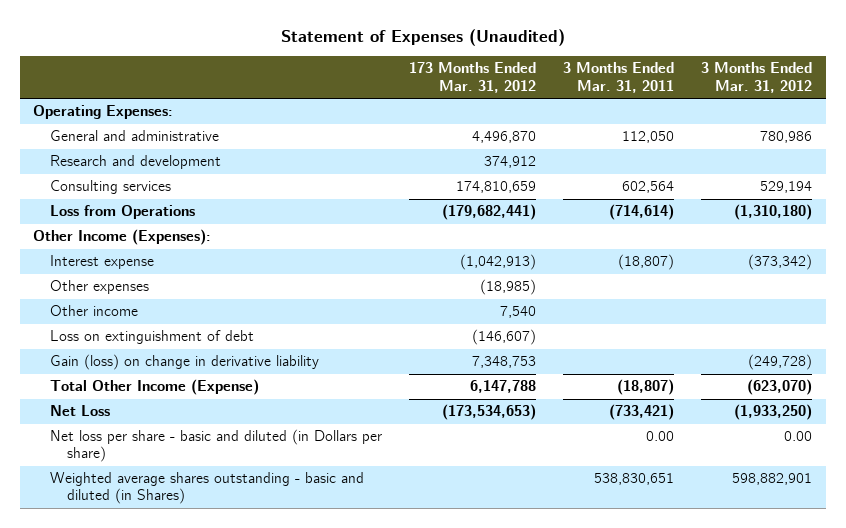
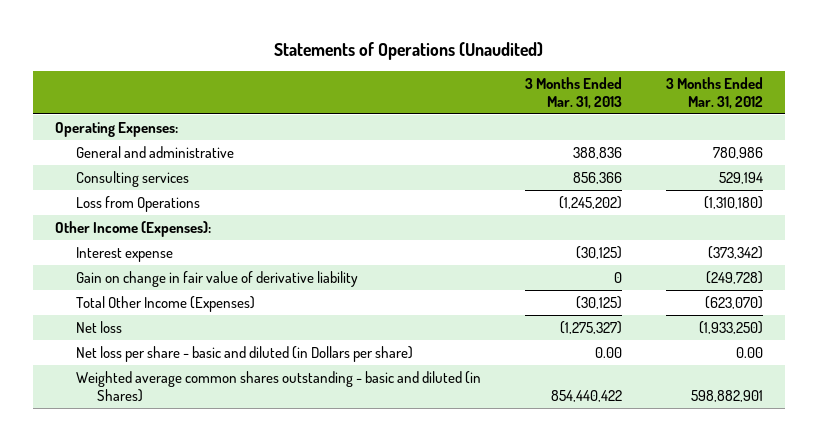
[280,28,565,46] Statement of Expenses (Unaudited) -> [273,41,543,60] Statements of Operations (Unaudited)
[409,62,537,93] 173 Months Ended Mar. 31, 2012 -> none
[563,62,675,93] 3 Months Ended Mar. 31, 2011 -> none
none -> [524,76,622,109] 3 Months Ended Mar. 31, 2013
[50,155,222,170] Research and development -> none
[50,280,150,295] Other expenses -> none
[50,305,139,317] Other income -> none
[50,330,255,345] Loss on extinguishment of debt -> none
[50,354,320,371] Gain (loss) on change in derivative liability -> [75,271,358,288] Gain on change in fair value of derivative liability
[50,379,260,396] Total Other Income (Expense) -> [75,296,255,313] Total Other Income (Expenses)
[50,405,111,417] Net Loss -> [75,321,122,334] Net loss
[50,472,365,505] Weighted average shares outstanding - basic and diluted (in Shares) -> [75,371,481,402] Weighted average common shares outstanding - basic and diluted (in Shares)

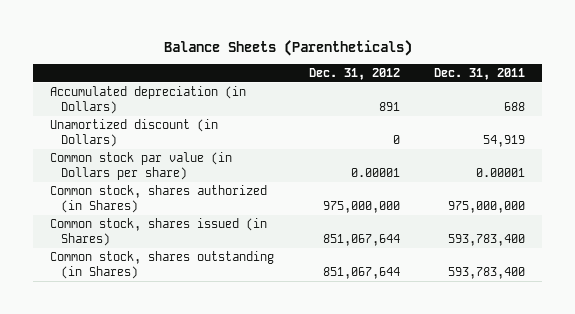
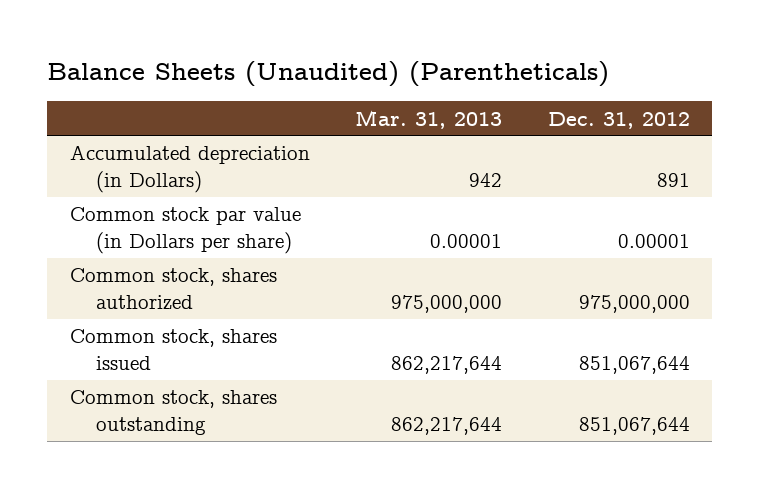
[163,39,412,56] Balance Sheets (Parentheticals) -> [47,61,610,88] Balance Sheets (Unaudited) (Parentheticals)
[433,67,525,80] Dec. 31, 2011 -> none
none -> [355,109,503,129] Mar. 31, 2013
[50,119,219,147] Unamortized discount (in Dollars) -> none
[50,185,268,213] Common stock, shares authorized (in Shares) -> [70,268,278,311] Common stock, shares authorized
[50,218,268,246] Common stock, shares issued (in Shares) -> [70,329,278,371] Common stock, shares issued
[50,251,275,279] Common stock, shares outstanding (in Shares) -> [70,390,278,436] Common stock, shares outstanding

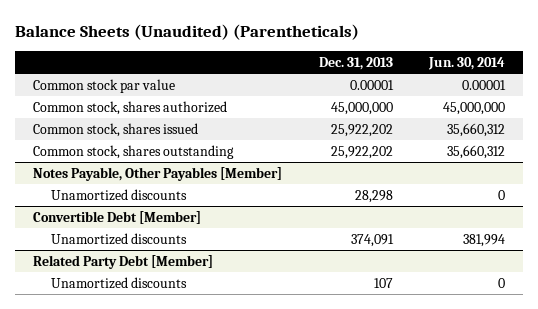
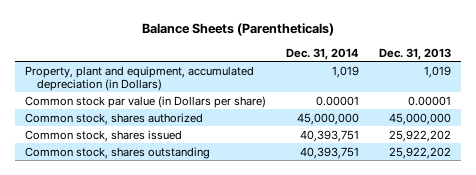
[15,24,360,41] Balance Sheets (Unaudited) (Parentheticals) -> [141,22,334,36] Balance Sheets (Parentheticals)
[427,57,505,71] Jun. 30, 2014 -> none
none -> [285,47,359,60] Dec. 31, 2014
none -> [24,65,254,91] Property, plant and equipment, accumulated depreciation (in Dollars)
[33,78,176,93] Common stock par value -> [24,95,266,108] Common stock par value (in Dollars per share)
[33,166,283,181] Notes Payable, Other Payables [Member] -> none
[51,188,188,201] Unamortized discounts -> none
[33,210,202,224] Convertible Debt [Member] -> none
[51,232,188,245] Unamortized discounts -> none
[33,254,214,269] Related Party Debt [Member] -> none
[51,276,188,289] Unamortized discounts -> none

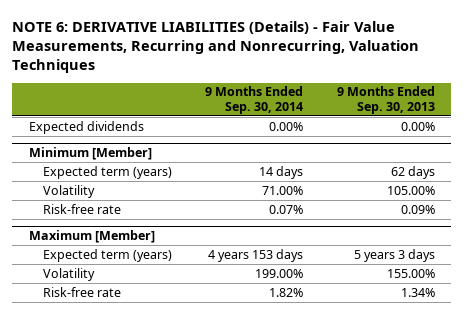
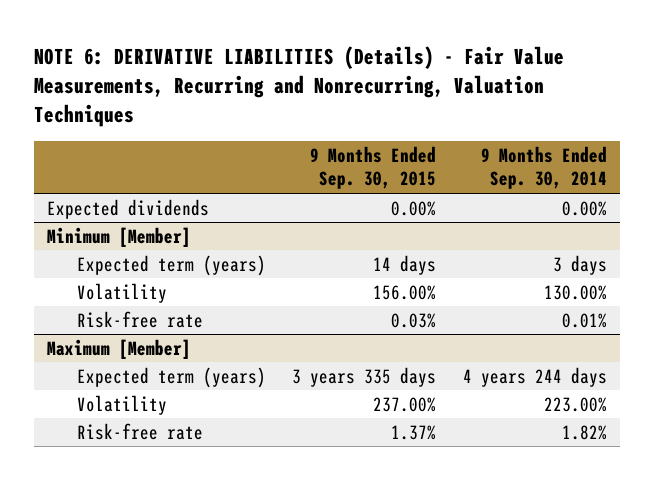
[336,86,435,115] 9 Months Ended Sep. 30, 2013 -> none
none -> [310,145,437,190] 9 Months Ended Sep. 30, 2015
[259,165,304,179] 14 days -> [552,254,607,275] 3 days
[262,185,304,195] 71.00% -> [543,284,607,300] 130.00%
[269,204,304,214] 0.07% -> [561,312,607,328] 0.01%
[208,248,304,262] 4 years 153 days -> [462,366,607,387] 4 years 244 days
[255,268,304,278] 199.00% -> [543,396,607,412] 223.00%

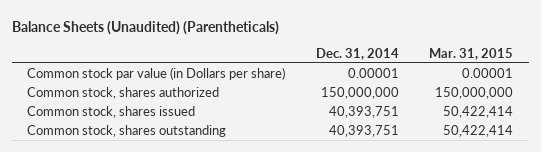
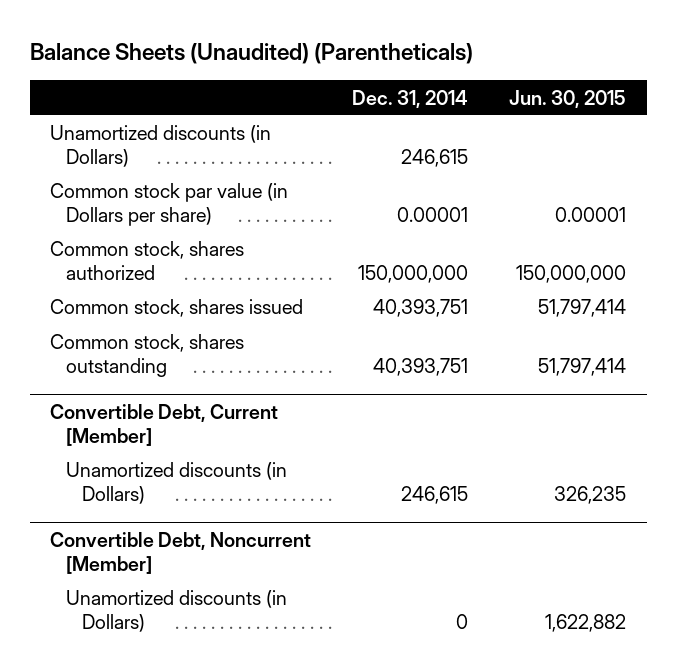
[429,47,514,60] Mar. 31, 2015 -> none
none -> [509,89,627,108] Jun. 30, 2015
none -> [50,125,272,168] Unamortized discounts (in Dollars)
none -> [50,404,279,447] Convertible Debt, Current [Member]
none -> [66,462,288,505] Unamortized discounts (in Dollars)
none -> [50,532,312,575] Convertible Debt, Noncurrent [Member]
none -> [66,590,288,633] Unamortized discounts (in Dollars)

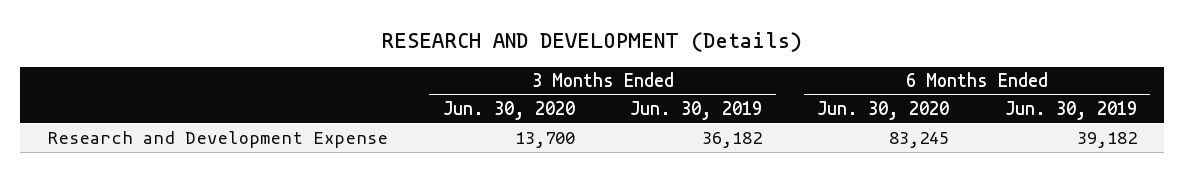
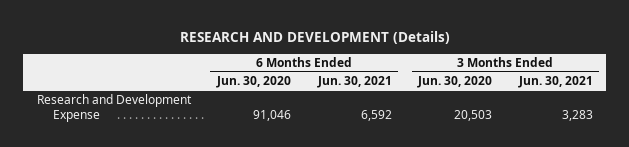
[630,101,763,121] Jun. 30, 2019 -> none
[1004,101,1137,121] Jun. 30, 2019 -> none
none -> [316,76,392,89] Jun. 30, 2021
none -> [517,76,593,89] Jun. 30, 2021
[515,132,576,149] 13,700 -> [454,109,493,121] 20,503
[889,132,950,149] 83,245 -> [253,109,292,121] 91,046

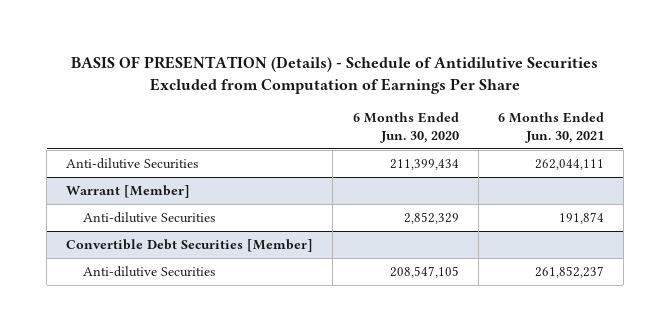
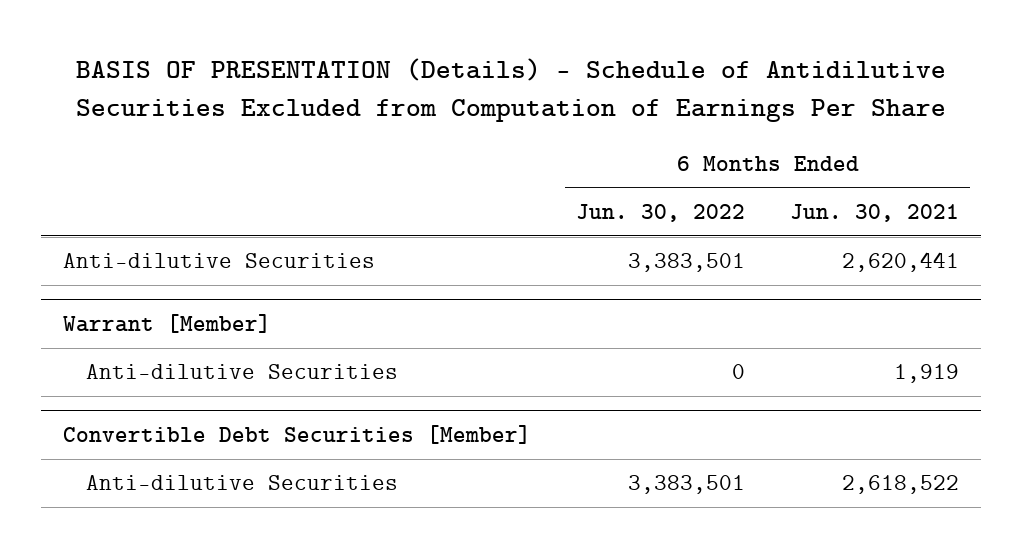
[352,112,459,143] 6 Months Ended Jun. 30, 2020 -> none
none -> [576,204,746,223] Jun. 30, 2022
[534,159,604,171] 262,044,111 -> [842,252,960,273] 2,620,441
[558,212,604,225] 191,874 -> [894,364,960,384] 1,919
[534,266,604,279] 261,852,237 -> [842,475,960,495] 2,618,522

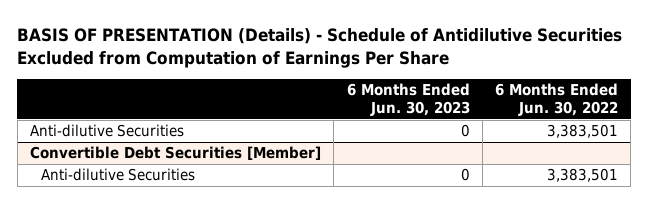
[790,204,960,223] Jun. 30, 2021 -> none
none -> [346,83,470,116] 6 Months Ended Jun. 30, 2023
[63,314,272,334] Warrant [Member] -> none
[86,364,399,380] Anti-dilutive Securities -> none

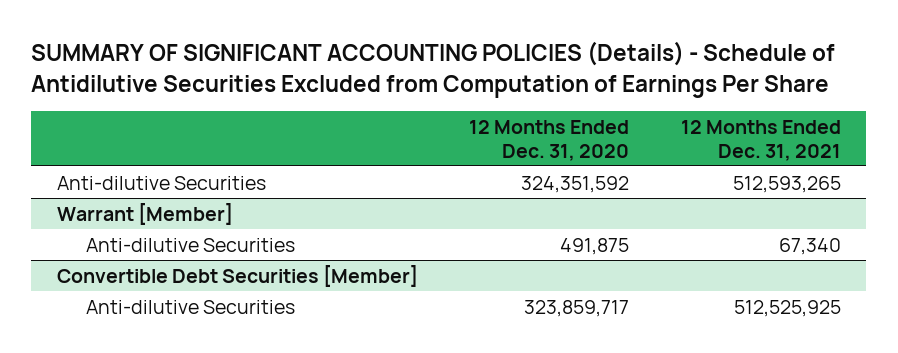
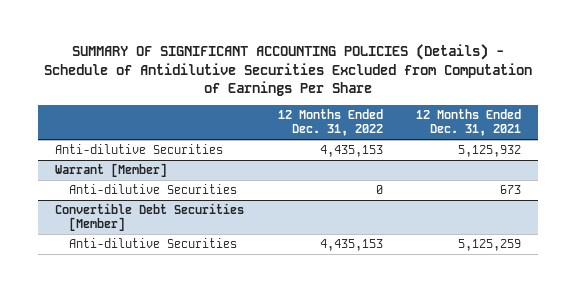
[469,119,630,161] 12 Months Ended Dec. 31, 2020 -> none
none -> [277,109,383,137] 12 Months Ended Dec. 31, 2022
[732,175,841,193] 512,593,265 -> [458,145,522,158] 5,125,932
[778,237,841,255] 67,340 -> [500,185,522,195] 673
[733,299,841,317] 512,525,925 -> [458,239,522,252] 5,125,259

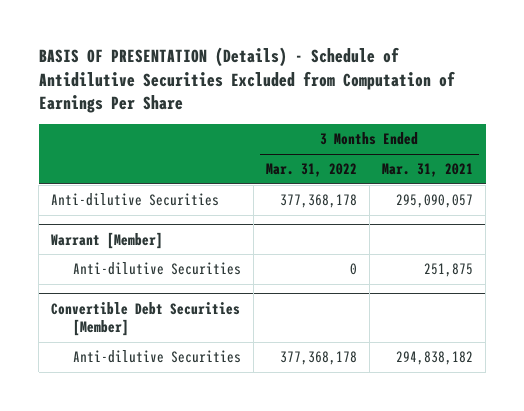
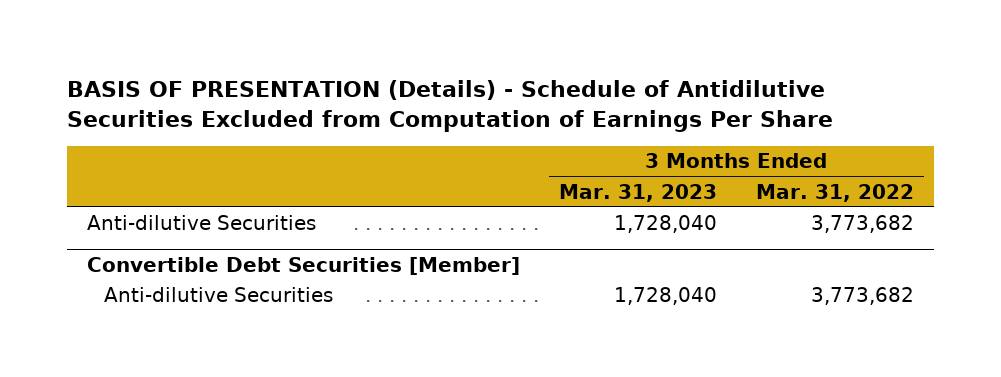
[382,163,474,178] Mar. 31, 2021 -> none
none -> [558,183,717,202] Mar. 31, 2023
[51,231,164,249] Warrant [Member] -> none
[72,262,241,276] Anti-dilutive Securities -> none
[279,194,357,209] 377,368,178 -> [810,215,914,234] 3,773,682
[279,351,357,366] 377,368,178 -> [810,287,914,306] 3,773,682

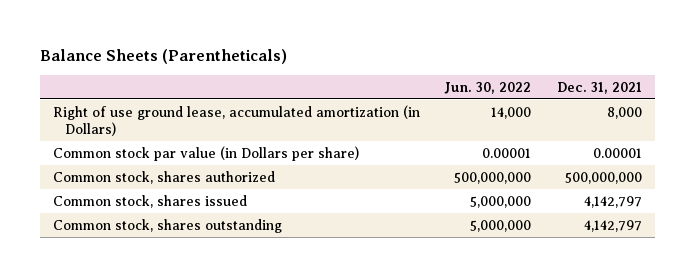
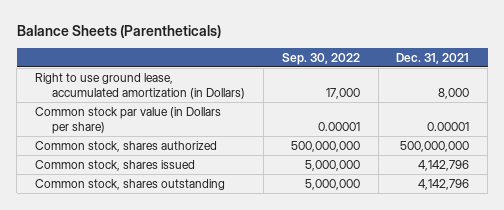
[444,81,532,94] Jun. 30, 2022 -> none
none -> [281,52,360,65] Sep. 30, 2022
[52,104,420,137] Right of use ground lease, accumulated amortization (in Dollars) -> [35,72,246,100] Right to use ground lease, accumulated amortization (in Dollars)
[584,195,643,208] 4,142,797 -> [418,159,470,171] 4,142,796
[584,219,643,232] 4,142,797 -> [418,178,470,190] 4,142,796

